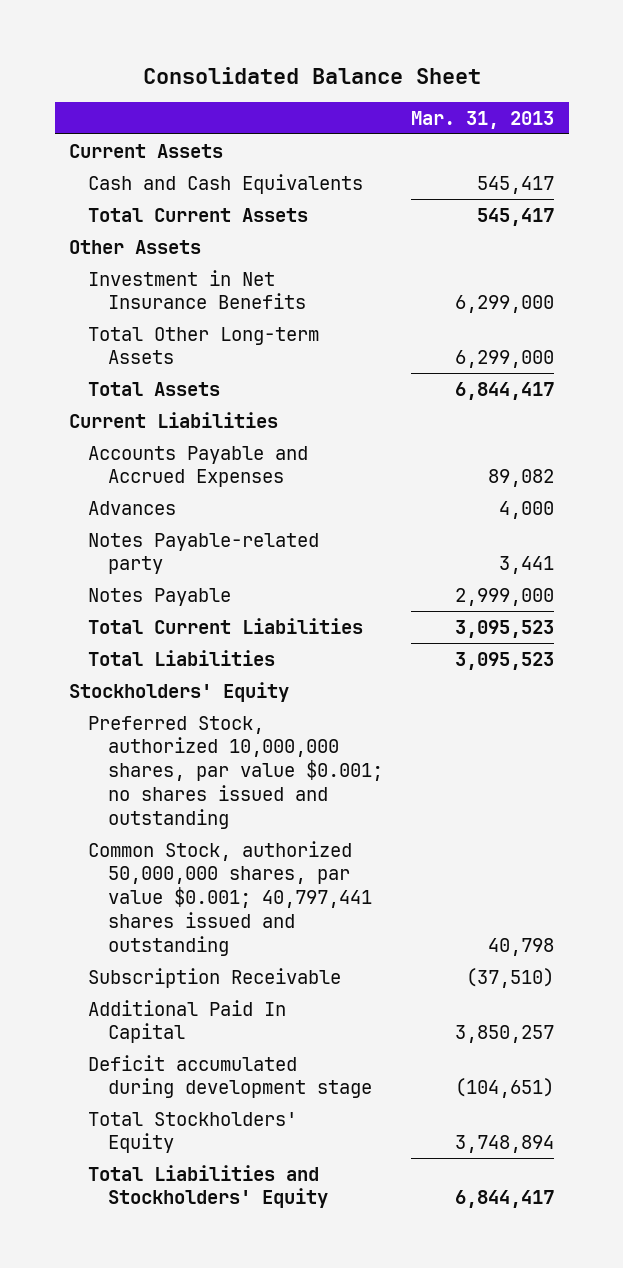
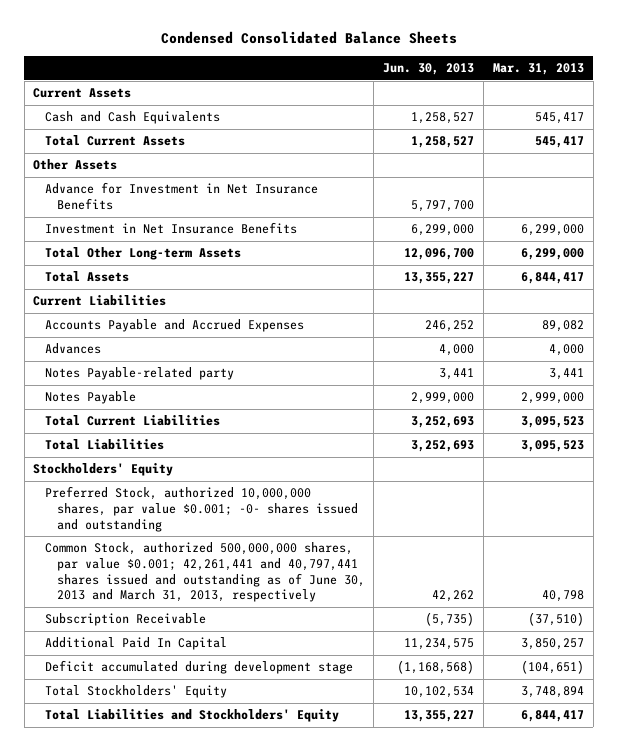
[142,66,481,84] Consolidated Balance Sheet -> [160,31,457,45] Condensed Consolidated Balance Sheets
none -> [383,63,475,76] Jun. 30, 2013
none -> [45,182,319,211] Advance for Investment in Net Insurance Benefits
[88,715,383,829] Preferred Stock, authorized 10,000,000 shares, par value $0.001; no shares issued and outstanding -> [45,486,358,532] Preferred Stock, authorized 10,000,000 shares, par value $0.001; -0- shares issued and outstanding
[88,840,372,956] Common Stock, authorized 50,000,000 shares, par value $0.001; 40,797,441 shares issued and outstanding -> [45,542,365,603] Common Stock, authorized 500,000,000 shares, par value $0.001; 42,261,441 and 40,797,441 shares issued and outstanding as of June 30, 2013 and March 31, 2013, respectively

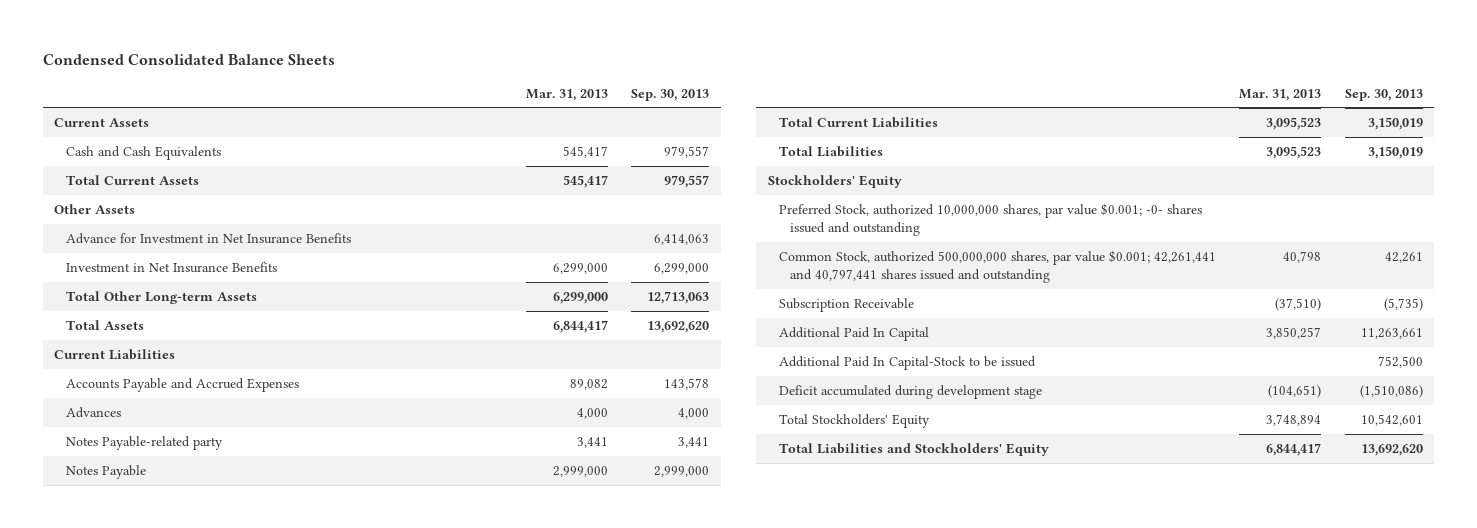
[383,63,475,76] Jun. 30, 2013 -> none
none -> [631,88,710,101] Sep. 30, 2013
[45,542,365,603] Common Stock, authorized 500,000,000 shares, par value $0.001; 42,261,441 and 40,797,441 shares issued and outstanding as of June 30, 2013 and March 31, 2013, respectively -> [779,249,1217,283] Common Stock, authorized 500,000,000 shares, par value $0.001; 42,261,441 and 40,797,441 shares issued and outstanding
none -> [779,355,1037,370] Additional Paid In Capital-Stock to be issued

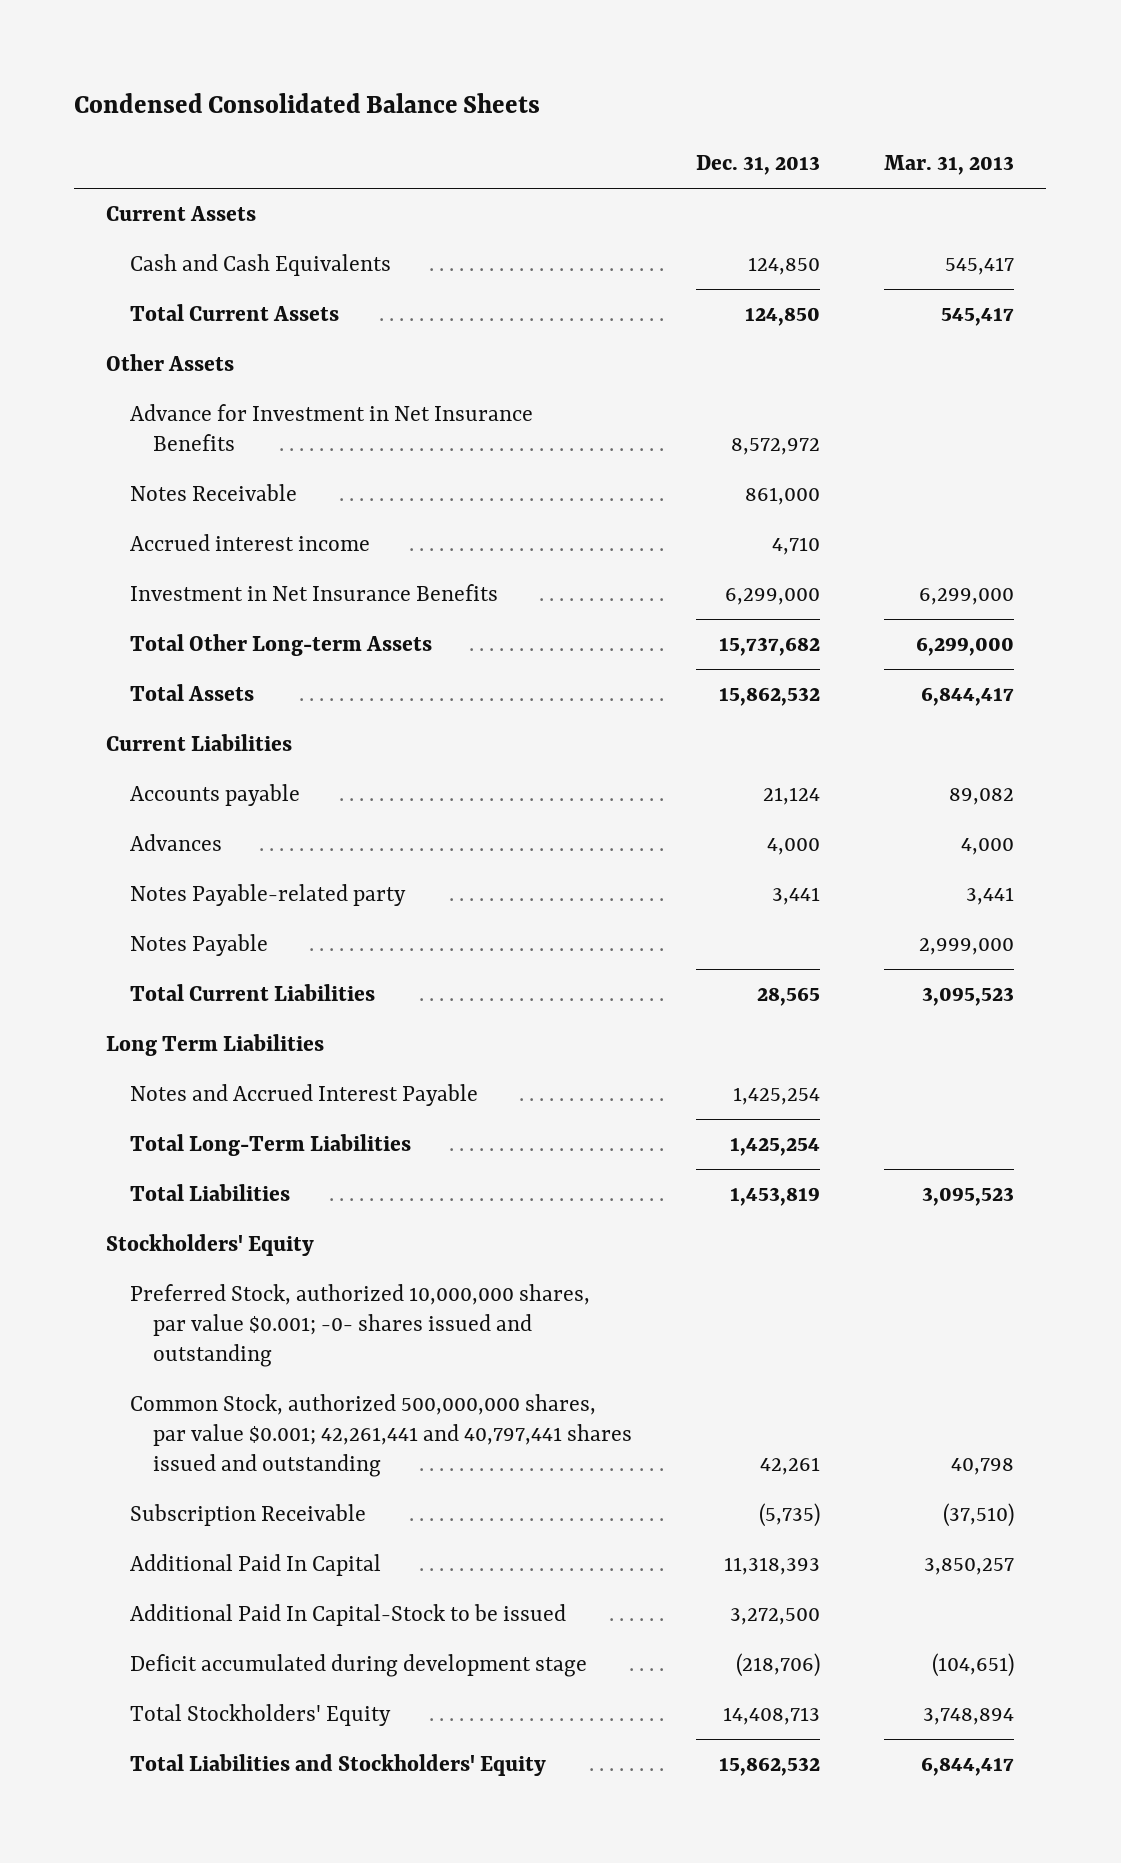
[631,88,710,101] Sep. 30, 2013 -> none
none -> [696,155,821,176] Dec. 31, 2013
none -> [129,483,297,501] Notes Receivable
none -> [129,533,370,551] Accrued interest income
[65,377,299,392] Accounts Payable and Accrued Expenses -> [129,783,300,806] Accounts payable
none -> [106,1033,325,1056] Long Term Liabilities
none -> [129,1083,478,1106] Notes and Accrued Interest Payable
none -> [129,1133,411,1156] Total Long-Term Liabilities

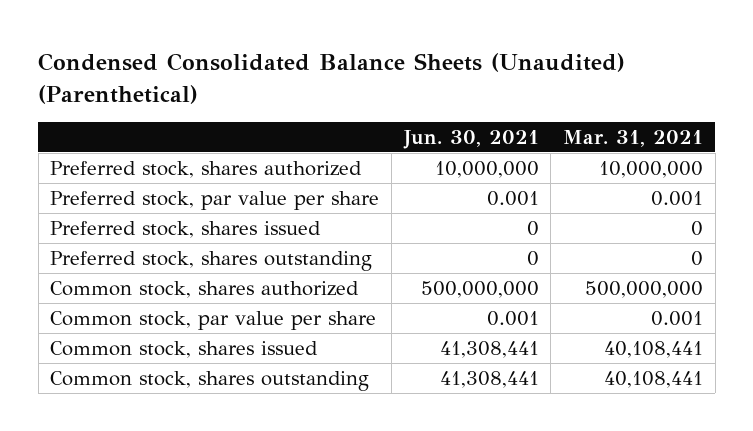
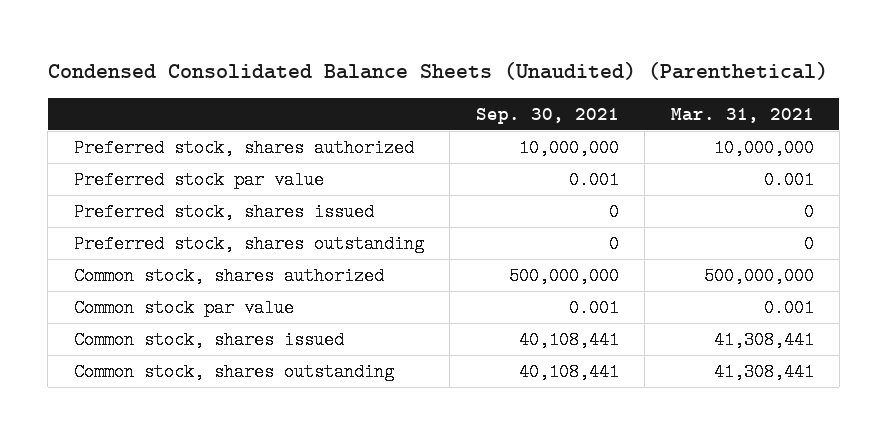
[402,130,539,150] Jun. 30, 2021 -> none
none -> [475,107,619,124] Sep. 30, 2021
[50,190,380,210] Preferred stock, par value per share -> [73,170,324,189] Preferred stock par value
[50,310,377,330] Common stock, par value per share -> [73,298,294,317] Common stock par value
[604,340,704,358] 40,108,441 -> [713,330,814,349] 41,308,441
[604,370,704,388] 40,108,441 -> [713,362,814,381] 41,308,441

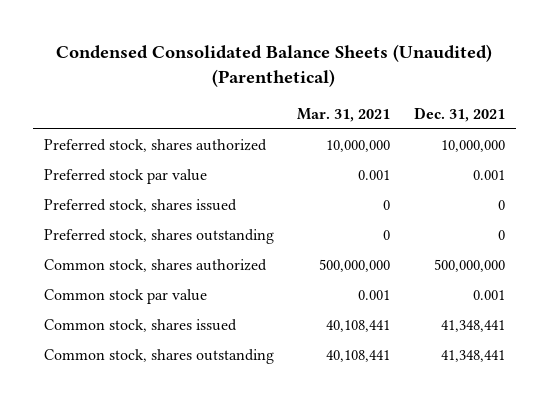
[475,107,619,124] Sep. 30, 2021 -> none
none -> [413,106,505,122] Dec. 31, 2021
[713,330,814,349] 41,308,441 -> [326,320,391,333] 40,108,441
[713,362,814,381] 41,308,441 -> [326,350,391,363] 40,108,441

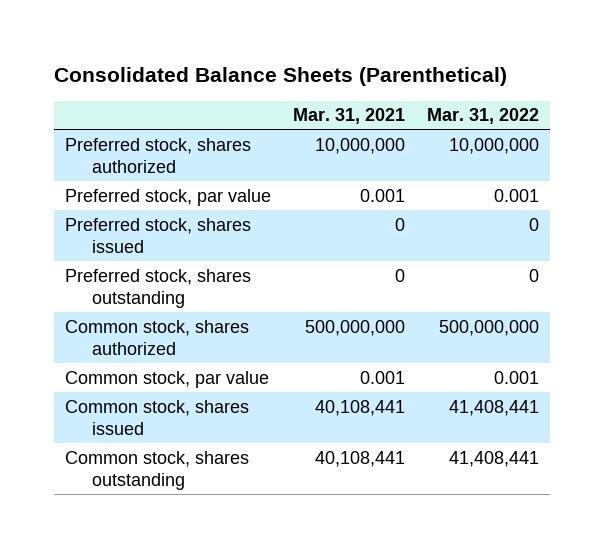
[56,43,493,87] Condensed Consolidated Balance Sheets (Unaudited) (Parenthetical) -> [54,67,508,87] Consolidated Balance Sheets (Parenthetical)
[413,106,505,122] Dec. 31, 2021 -> none
none -> [427,108,540,125] Mar. 31, 2022
[44,169,208,185] Preferred stock par value -> [65,188,272,206] Preferred stock, par value
[44,289,208,305] Common stock par value -> [65,370,270,388] Common stock, par value

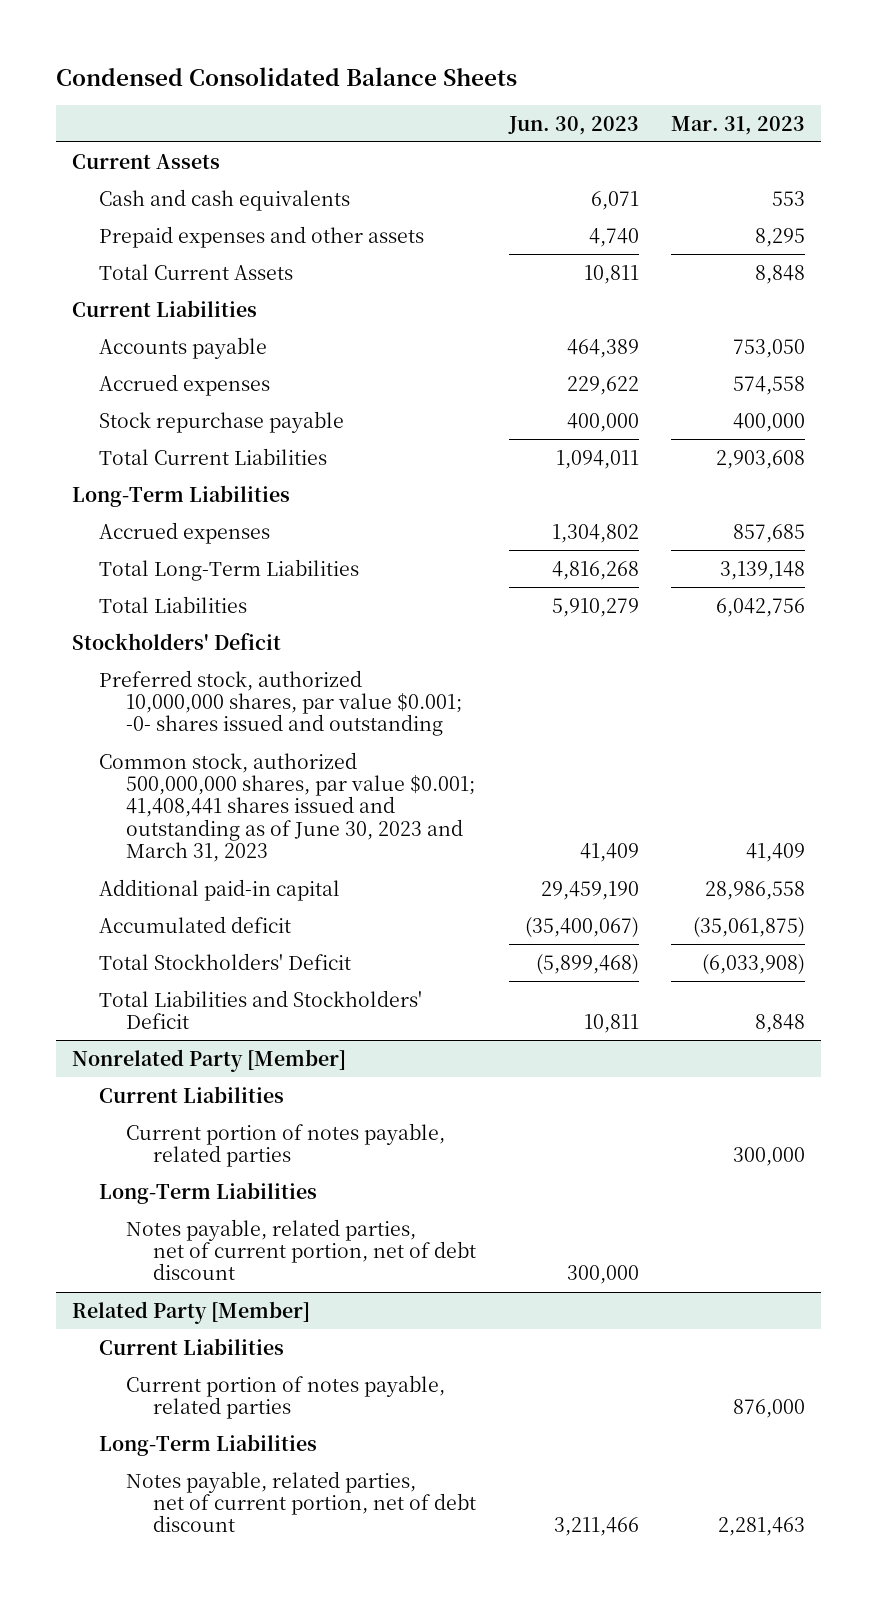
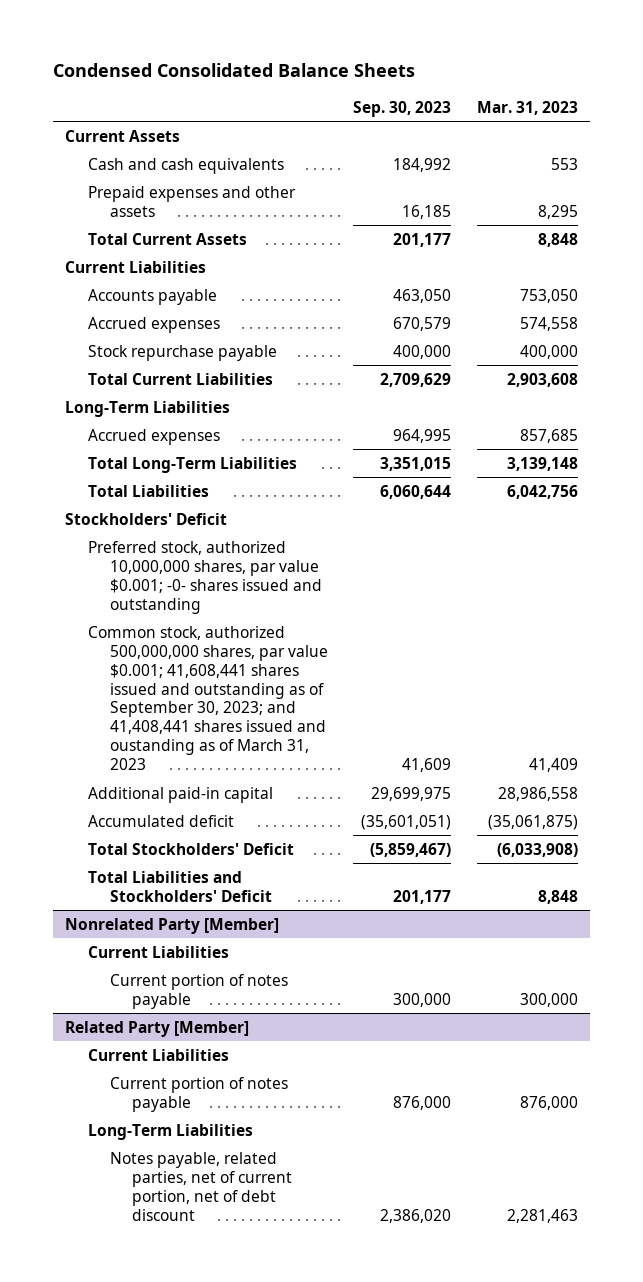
[507,115,639,135] Jun. 30, 2023 -> none
none -> [353,100,452,117] Sep. 30, 2023
[98,751,476,863] Common stock, authorized 500,000,000 shares, par value $0.001; 41,408,441 shares issued and outstanding as of June 30, 2023 and March 31, 2023 -> [87,625,329,771] Common stock, authorized 500,000,000 shares, par value $0.001; 41,608,441 shares issued and outstanding as of September 30, 2023; and 41,408,441 shares issued and oustanding as of March 31, 2023
[98,1181,317,1204] Long-Term Liabilities -> none
[126,1218,477,1281] Notes payable, related parties, net of current portion, net of debt discount -> none
[126,1122,446,1167] Current portion of notes payable, related parties -> [110,973,289,1009] Current portion of notes payable
[126,1374,446,1419] Current portion of notes payable, related parties -> [110,1076,289,1112] Current portion of notes payable

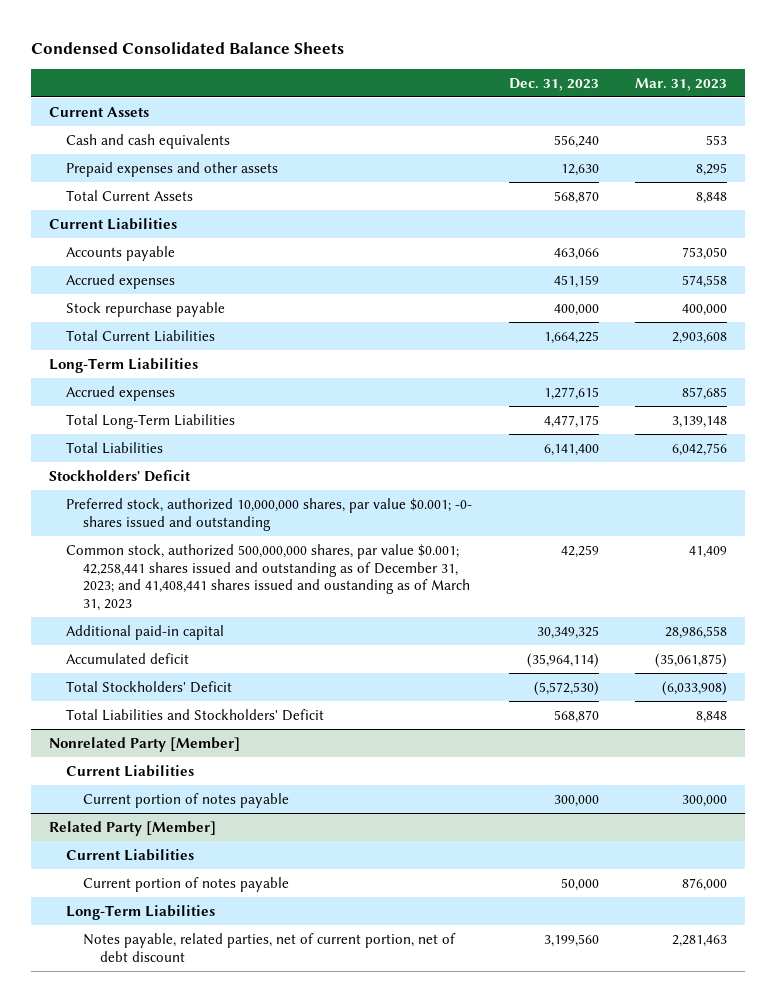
[353,100,452,117] Sep. 30, 2023 -> none
none -> [508,77,599,91] Dec. 31, 2023
[87,625,329,771] Common stock, authorized 500,000,000 shares, par value $0.001; 41,608,441 shares issued and outstanding as of September 30, 2023; and 41,408,441 shares issued and oustanding as of March 31, 2023 -> [66,543,471,612] Common stock, authorized 500,000,000 shares, par value $0.001; 42,258,441 shares issued and outstanding as of December 31, 2023; and 41,408,441 shares issued and oustanding as of March 31, 2023

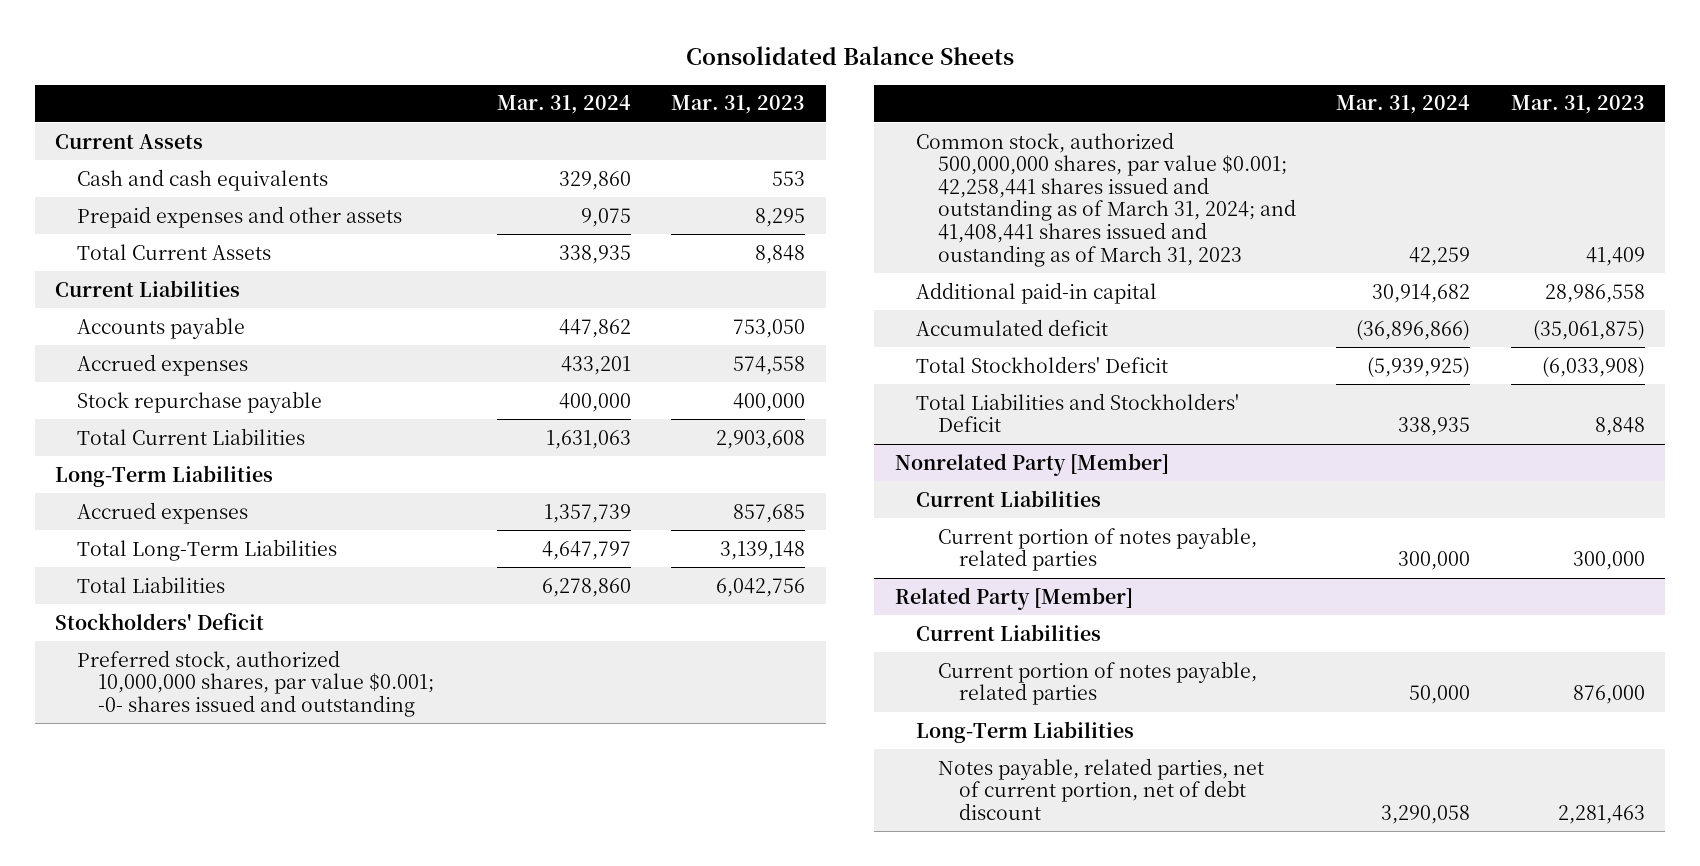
[30,41,344,54] Condensed Consolidated Balance Sheets -> [685,46,1014,66] Consolidated Balance Sheets
[508,77,599,91] Dec. 31, 2023 -> none
none -> [496,95,631,115] Mar. 31, 2024
[66,543,471,612] Common stock, authorized 500,000,000 shares, par value $0.001; 42,258,441 shares issued and outstanding as of December 31, 2023; and 41,408,441 shares issued and oustanding as of March 31, 2023 -> [916,131,1296,267] Common stock, authorized 500,000,000 shares, par value $0.001; 42,258,441 shares issued and outstanding as of March 31, 2024; and 41,408,441 shares issued and oustanding as of March 31, 2023
[83,792,290,808] Current portion of notes payable -> [937,526,1257,572] Current portion of notes payable, related parties
[83,876,290,892] Current portion of notes payable -> [937,660,1257,706] Current portion of notes payable, related parties

